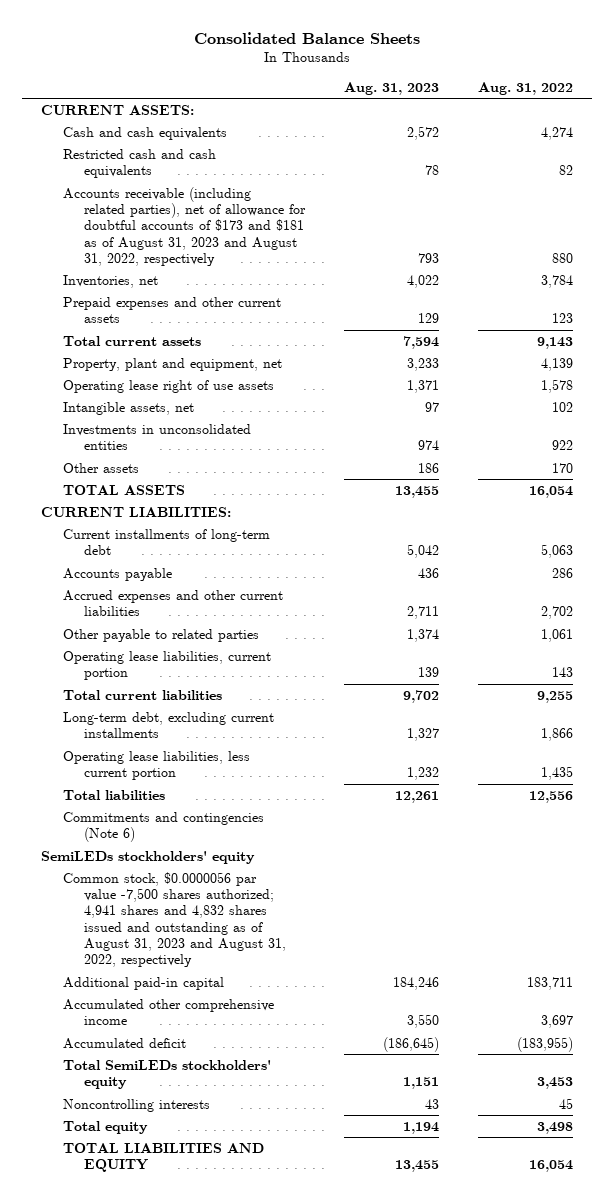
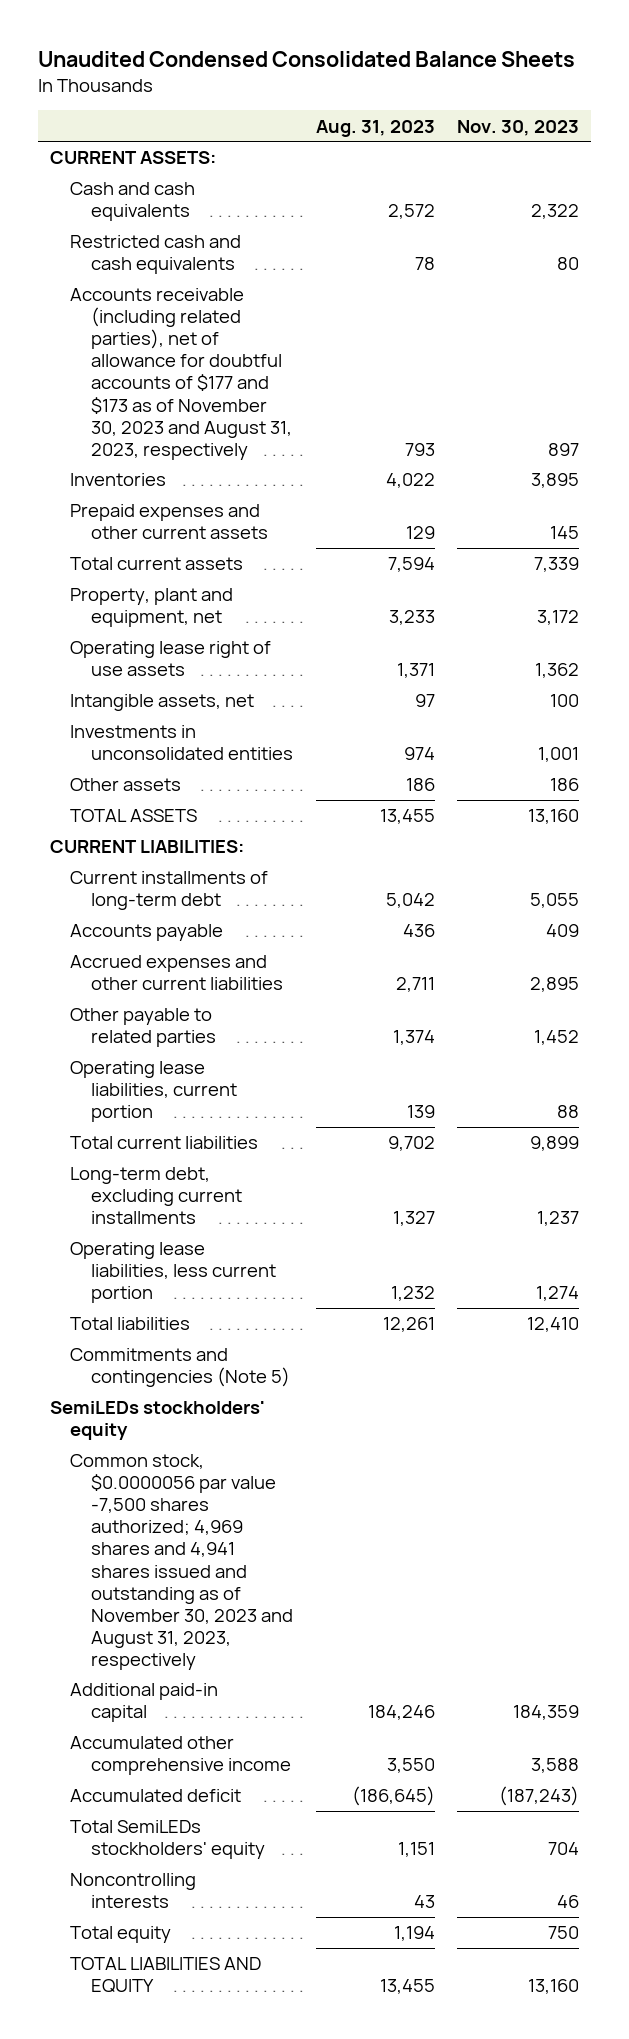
[194,31,421,44] Consolidated Balance Sheets -> [38,50,576,67] Unaudited Condensed Consolidated Balance Sheets
[477,81,573,95] Aug. 31, 2022 -> none
none -> [457,119,580,136] Nov. 30, 2023
[62,186,307,266] Accounts receivable (including related parties), net of allowance for doubtful accounts of $173 and $181 as of August 31, 2023 and August 31, 2022, respectively -> [70,288,292,460] Accounts receivable (including related parties), net of allowance for doubtful accounts of $177 and $173 as of November 30, 2023 and August 31, 2023, respectively
[62,274,158,288] Inventories, net -> [70,473,167,487] Inventories
[62,811,264,843] Commitments and contingencies (Note 6) -> [70,1348,290,1388] Commitments and contingencies (Note 5)
[62,871,287,968] Common stock, $0.0000056 par value -7,500 shares authorized; 4,941 shares and 4,832 shares issued and outstanding as of August 31, 2023 and August 31, 2022, respectively -> [70,1454,293,1670] Common stock, $0.0000056 par value -7,500 shares authorized; 4,969 shares and 4,941 shares issued and outstanding as of November 30, 2023 and August 31, 2023, respectively

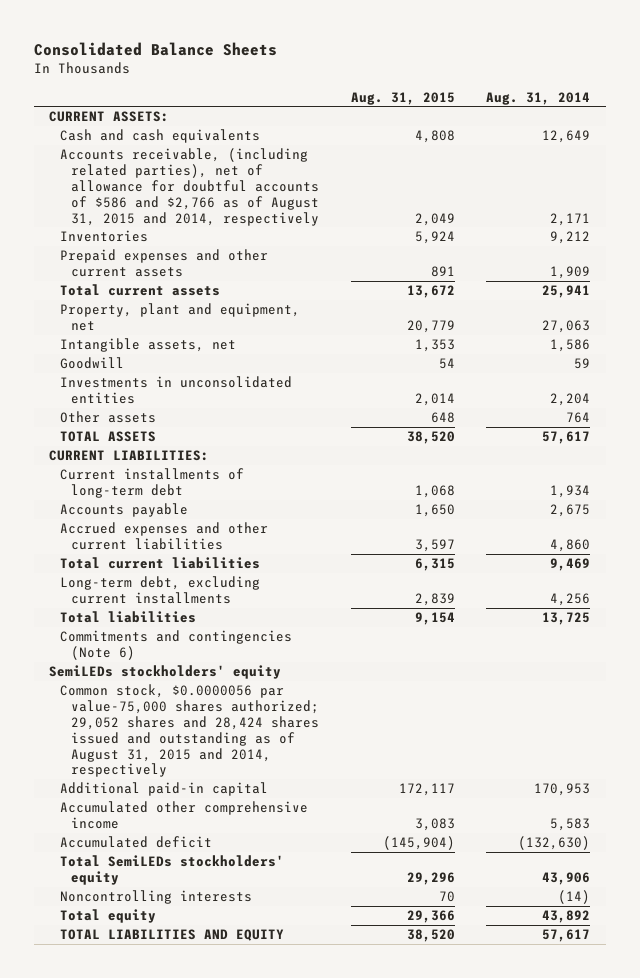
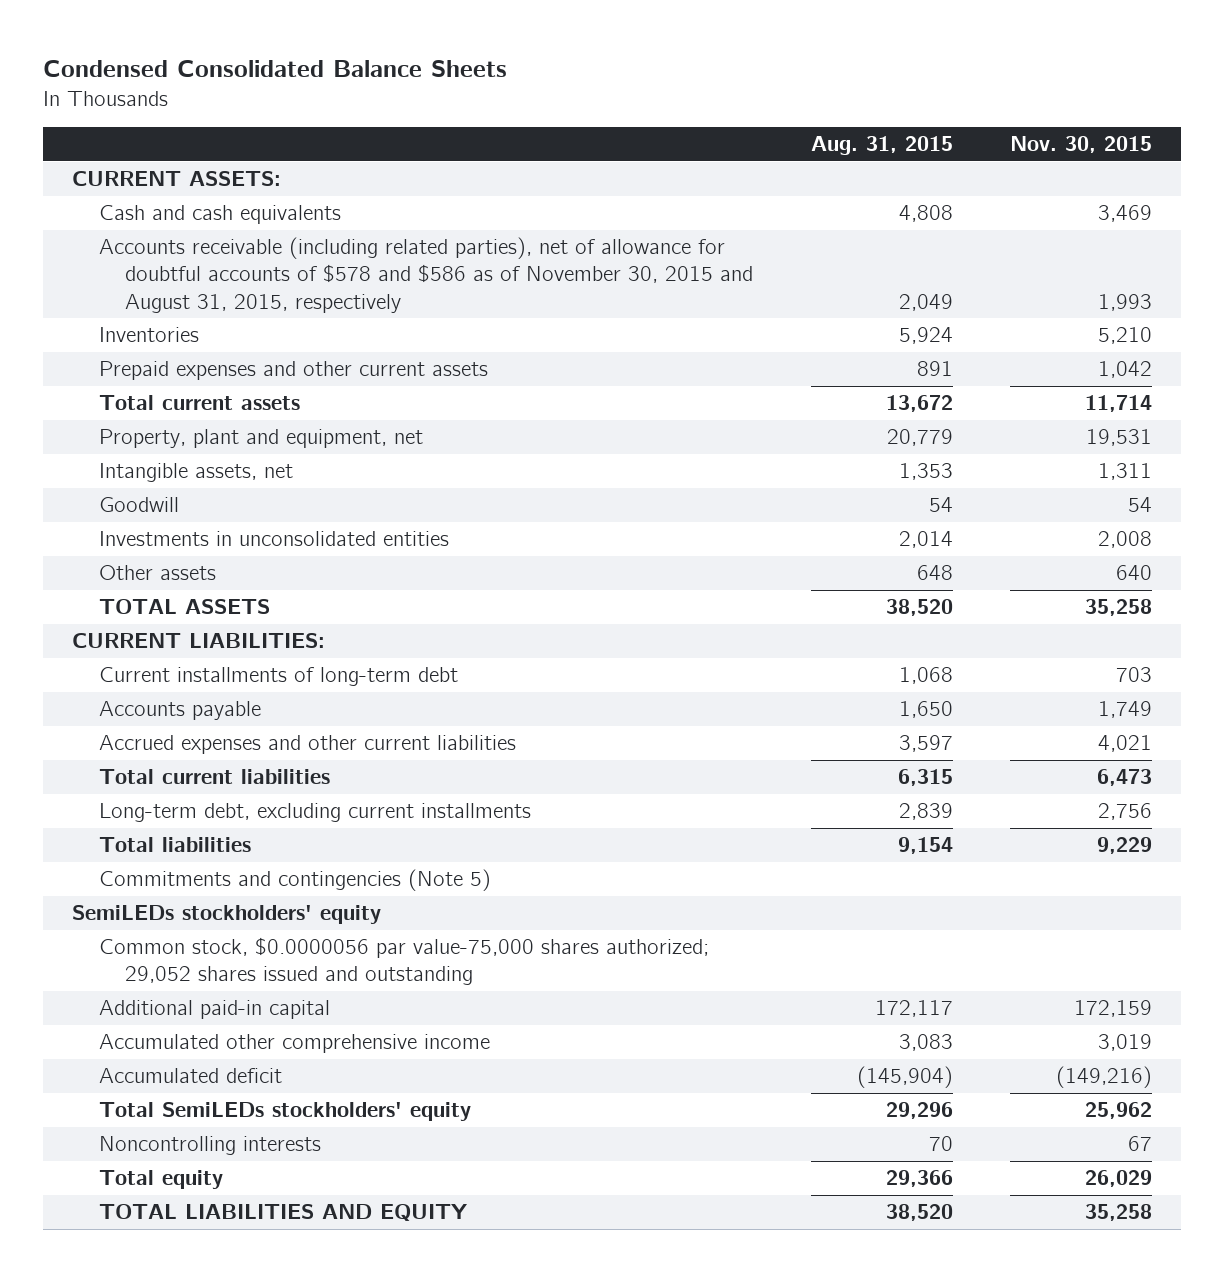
[33,42,277,57] Consolidated Balance Sheets -> [43,59,508,77] Condensed Consolidated Balance Sheets
[486,91,591,105] Aug. 31, 2014 -> none
none -> [1010,136,1153,154] Nov. 30, 2015
[60,148,320,226] Accounts receivable, (including related parties), net of allowance for doubtful accounts of $586 and $2,766 as of August 31, 2015 and 2014, respectively -> [98,237,754,313] Accounts receivable (including related parties), net of allowance for doubtful accounts of $578 and $586 as of November 30, 2015 and August 31, 2015, respectively
[60,630,293,661] Commitments and contingencies (Note 6) -> [98,869,491,892] Commitments and contingencies (Note 5)
[60,684,320,778] Common stock, $0.0000056 par value-75,000 shares authorized; 29,052 shares and 28,424 shares issued and outstanding as of August 31, 2015 and 2014, respectively -> [98,937,709,986] Common stock, $0.0000056 par value-75,000 shares authorized; 29,052 shares issued and outstanding

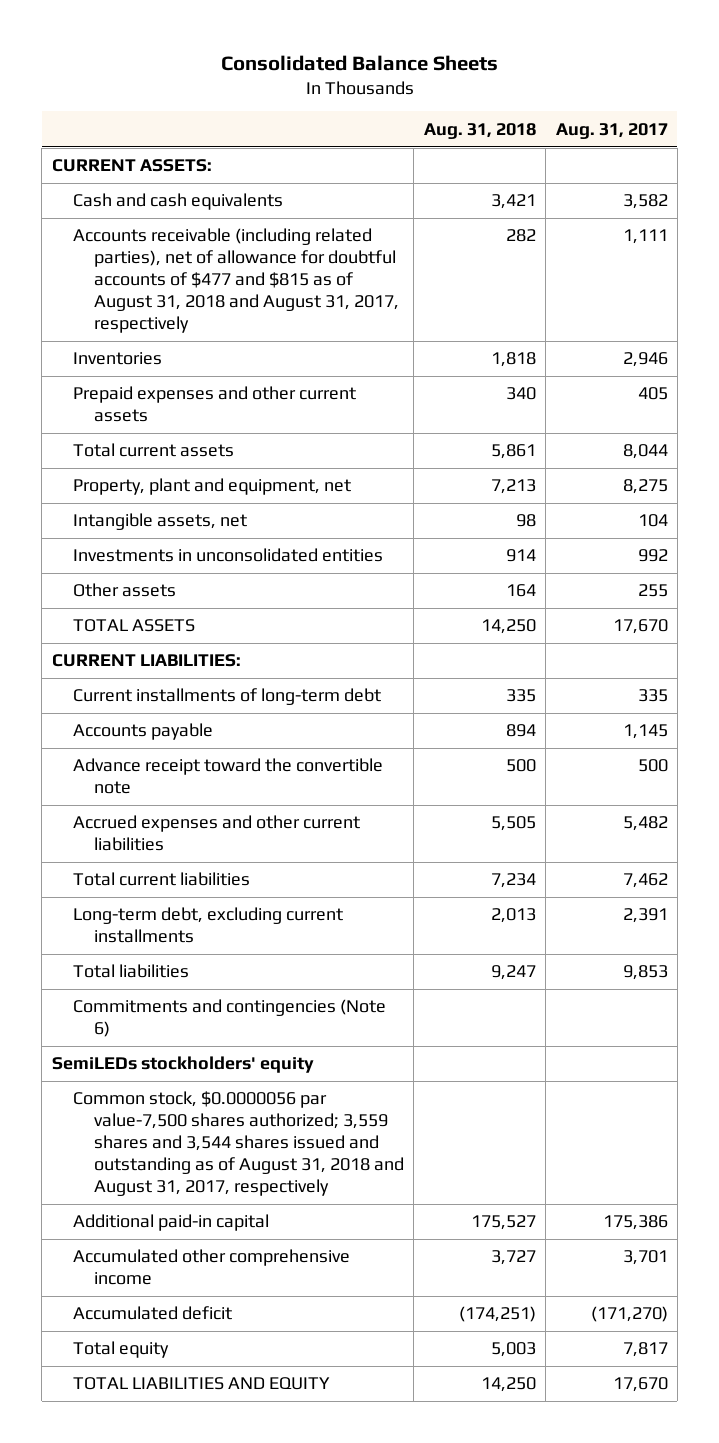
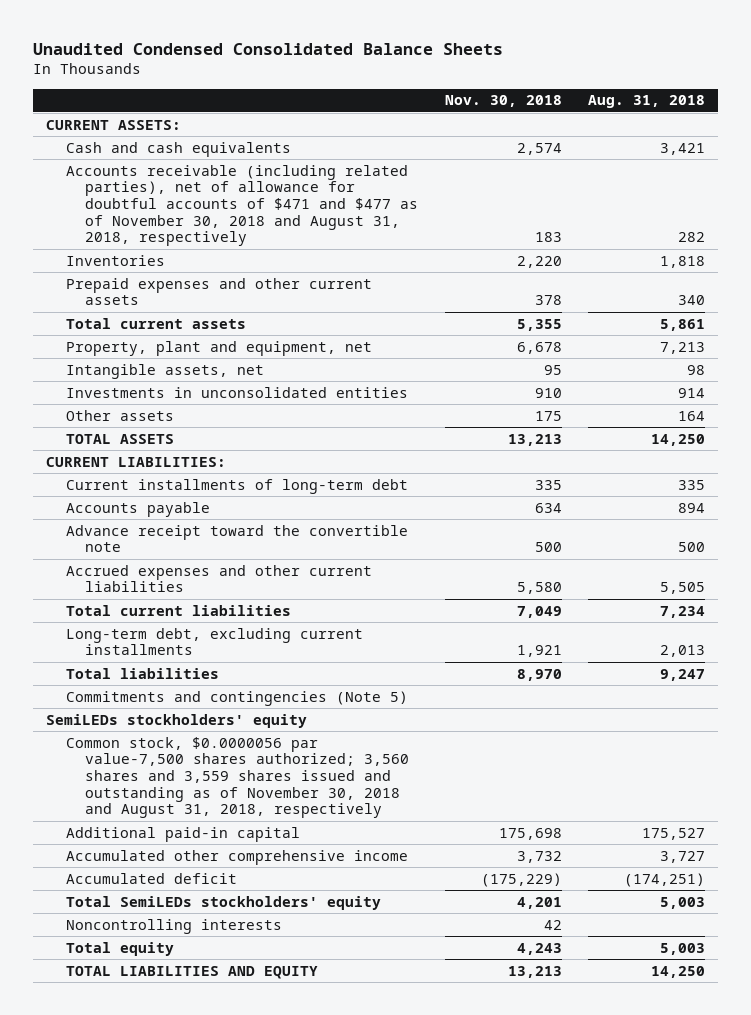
[220,54,498,71] Consolidated Balance Sheets -> [32,43,503,56] Unaudited Condensed Consolidated Balance Sheets
[555,122,668,139] Aug. 31, 2017 -> none
none -> [444,95,562,108] Nov. 30, 2018
[72,228,399,334] Accounts receivable (including related parties), net of allowance for doubtful accounts of $477 and $815 as of August 31, 2018 and August 31, 2017, respectively -> [65,164,419,247] Accounts receivable (including related parties), net of allowance for doubtful accounts of $471 and $477 as of November 30, 2018 and August 31, 2018, respectively
[72,999,386,1038] Commitments and contingencies (Note 6) -> [65,690,408,706] Commitments and contingencies (Note 5)
[72,1091,404,1197] Common stock, $0.0000056 par value-7,500 shares authorized; 3,559 shares and 3,544 shares issued and outstanding as of August 31, 2018 and August 31, 2017, respectively -> [65,736,410,819] Common stock, $0.0000056 par value-7,500 shares authorized; 3,560 shares and 3,559 shares issued and outstanding as of November 30, 2018 and August 31, 2018, respectively
none -> [65,895,381,910] Total SemiLEDs stockholders' equity
none -> [65,918,282,934] Noncontrolling interests

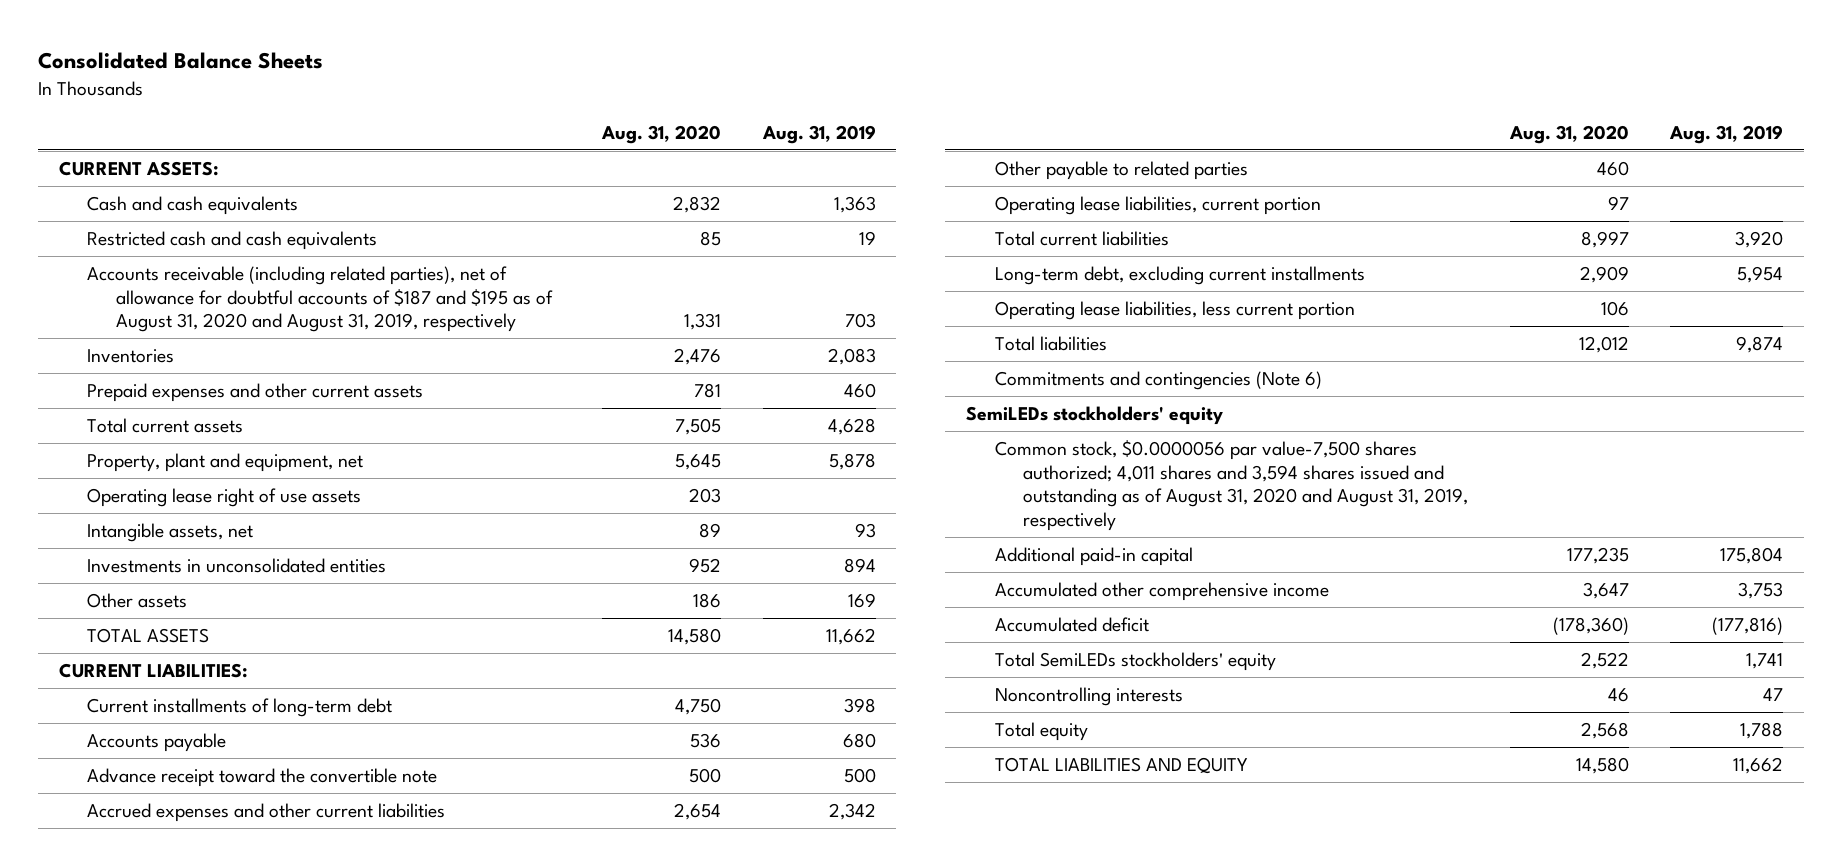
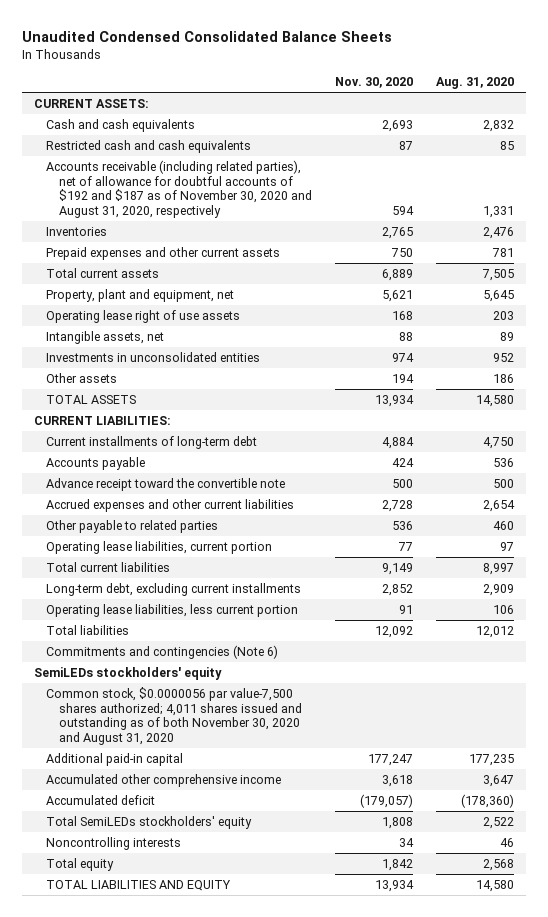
[38,52,324,70] Consolidated Balance Sheets -> [22,30,393,42] Unaudited Condensed Consolidated Balance Sheets
[761,124,876,144] Aug. 31, 2019 -> none
none -> [335,77,414,89] Nov. 30, 2020
[87,266,553,333] Accounts receivable (including related parties), net of allowance for doubtful accounts of $187 and $195 as of August 31, 2020 and August 31, 2019, respectively -> [46,159,313,219] Accounts receivable (including related parties), net of allowance for doubtful accounts of $192 and $187 as of November 30, 2020 and August 31, 2020, respectively
[994,440,1469,531] Common stock, $0.0000056 par value-7,500 shares authorized; 4,011 shares and 3,594 shares issued and outstanding as of August 31, 2020 and August 31, 2019, respectively -> [46,686,303,746] Common stock, $0.0000056 par value-7,500 shares authorized; 4,011 shares issued and outstanding as of both November 30, 2020 and August 31, 2020

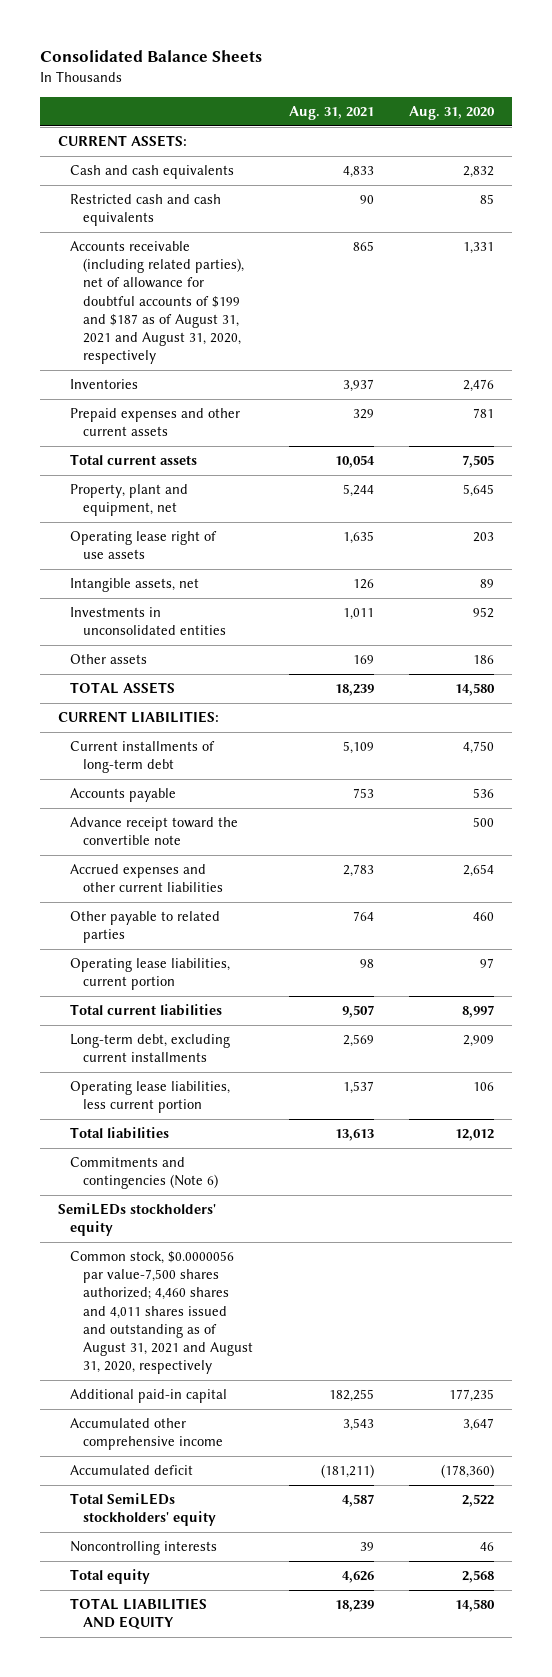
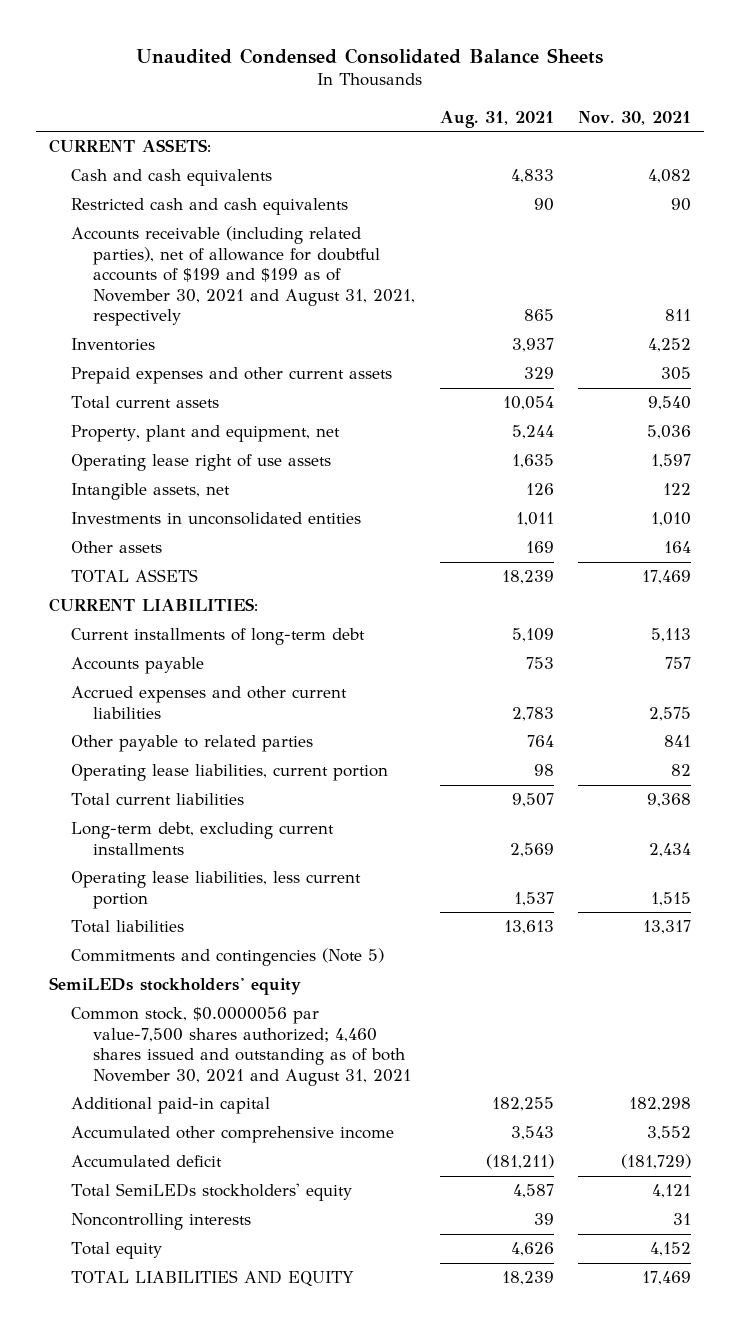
[39,50,262,63] Consolidated Balance Sheets -> [135,47,603,64] Unaudited Condensed Consolidated Balance Sheets
[409,106,496,121] Aug. 31, 2020 -> none
none -> [578,110,692,125] Nov. 30, 2021
[70,241,244,365] Accounts receivable (including related parties), net of allowance for doubtful accounts of $199 and $187 as of August 31, 2021 and August 31, 2020, respectively -> [71,226,416,327] Accounts receivable (including related parties), net of allowance for doubtful accounts of $199 and $199 as of November 30, 2021 and August 31, 2021, respectively
[70,817,239,846] Advance receipt toward the convertible note -> none
[70,1157,218,1190] Commitments and contingencies (Note 6) -> [71,948,385,967] Commitments and contingencies (Note 5)
[70,1251,253,1375] Common stock, $0.0000056 par value-7,500 shares authorized; 4,460 shares and 4,011 shares issued and outstanding as of August 31, 2021 and August 31, 2020, respectively -> [71,1007,412,1086] Common stock, $0.0000056 par value-7,500 shares authorized; 4,460 shares issued and outstanding as of both November 30, 2021 and August 31, 2021

